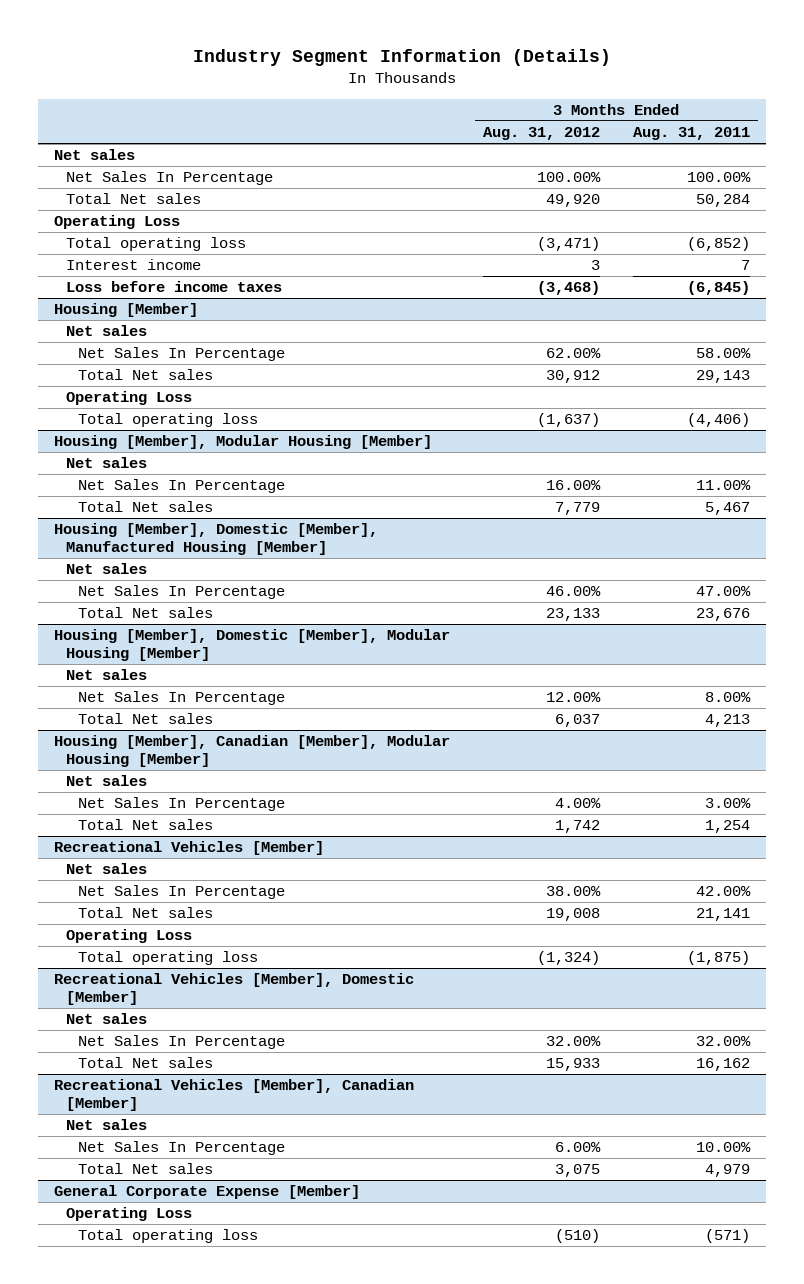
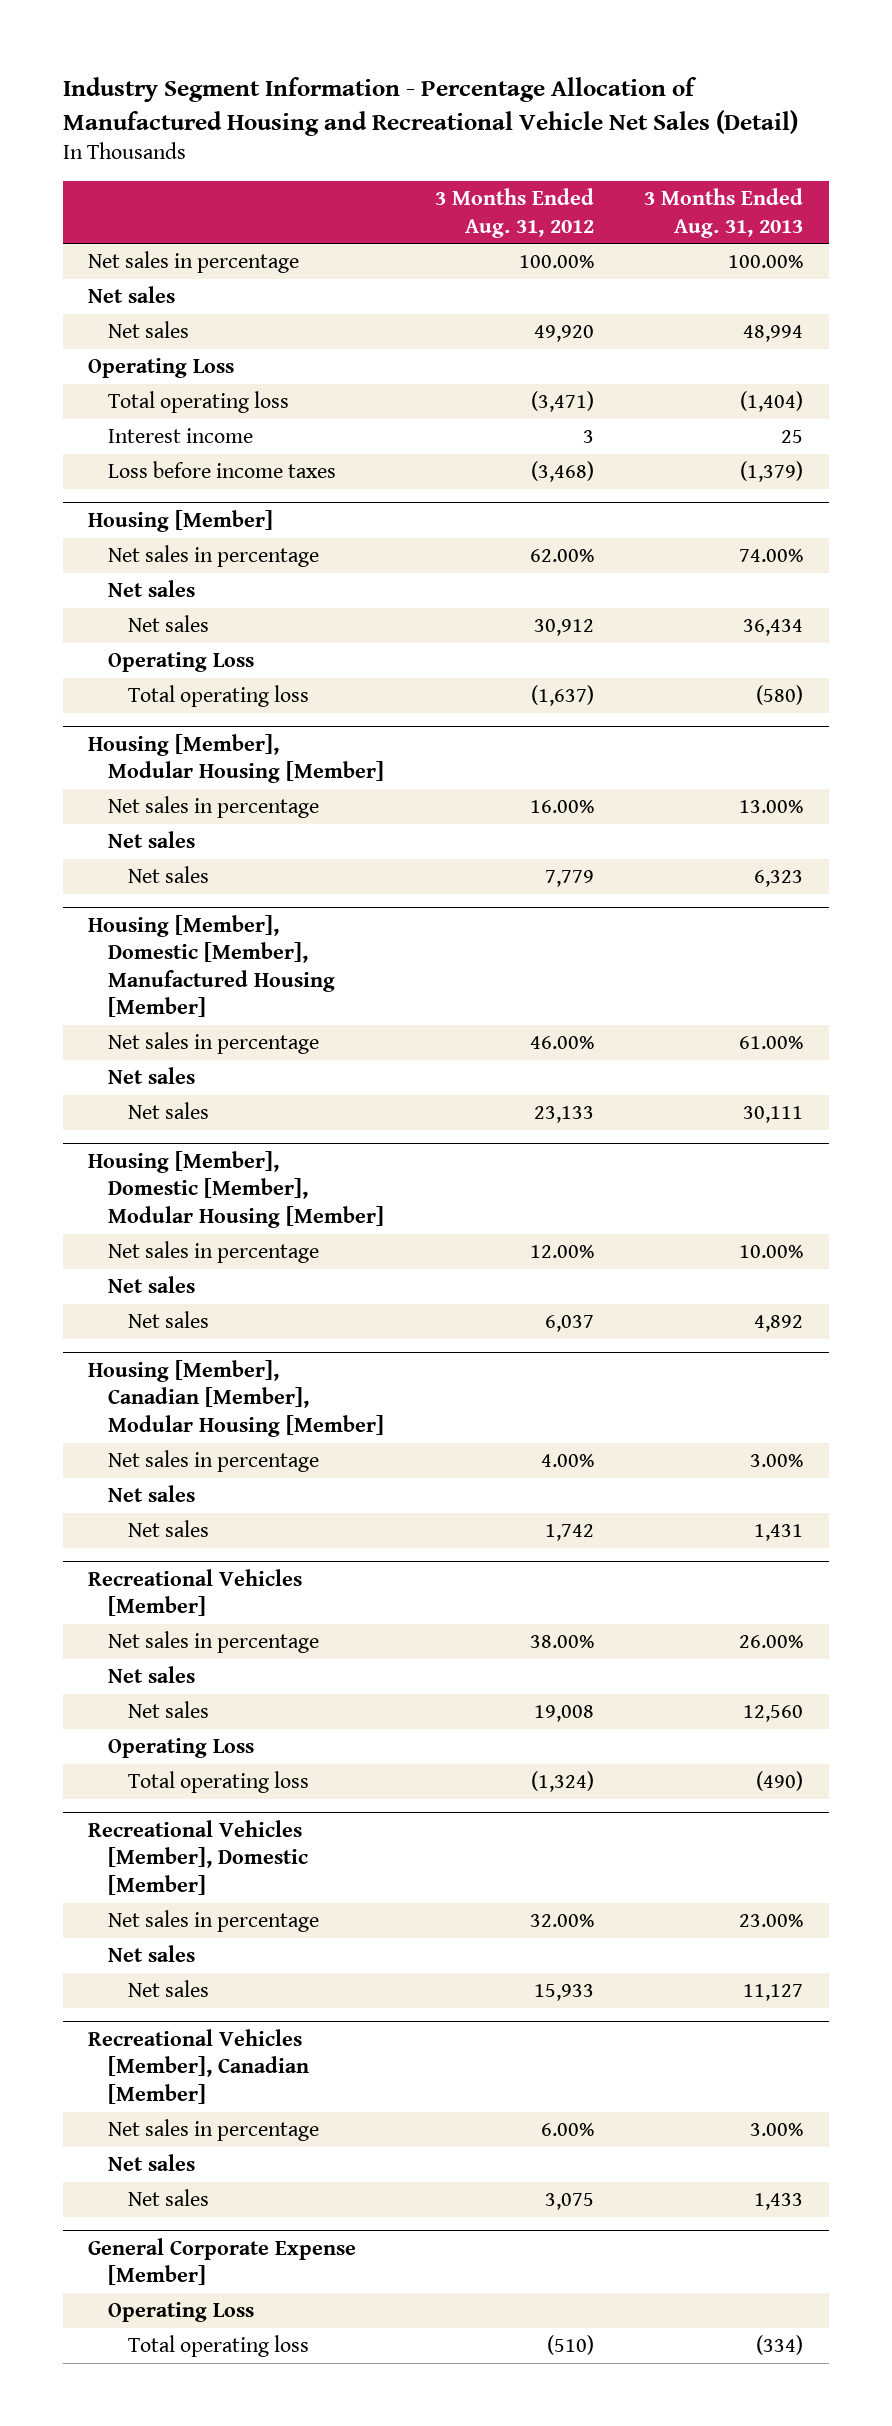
[193,49,612,67] Industry Segment Information (Details) -> [62,77,798,137] Industry Segment Information - Percentage Allocation of Manufactured Housing and Recreational Vehicle Net Sales (Detail)
[632,127,750,141] Aug. 31, 2011 -> none
none -> [644,188,804,238] 3 Months Ended Aug. 31, 2013
none -> [88,251,300,274] Net sales in percentage
[66,171,274,186] Net Sales In Percentage -> none
[66,193,202,205] Total Net sales -> [108,321,190,339] Net sales
none -> [108,545,320,568] Net sales in percentage
[78,347,286,362] Net Sales In Percentage -> none
[78,369,214,381] Total Net sales -> [127,615,209,633] Net sales
none -> [108,796,320,819] Net sales in percentage
[78,479,286,494] Net Sales In Percentage -> none
[78,501,214,513] Total Net sales -> [127,866,209,884] Net sales
none -> [108,1032,320,1055] Net sales in percentage
[78,585,286,600] Net Sales In Percentage -> none
[78,607,214,619] Total Net sales -> [127,1102,209,1120] Net sales
none -> [108,1241,320,1264] Net sales in percentage
[78,691,286,706] Net Sales In Percentage -> none
[78,713,214,725] Total Net sales -> [127,1311,209,1329] Net sales
none -> [108,1450,320,1473] Net sales in percentage
[78,797,286,812] Net Sales In Percentage -> none
[78,819,214,831] Total Net sales -> [127,1520,209,1538] Net sales
none -> [108,1631,320,1654] Net sales in percentage
[78,885,286,900] Net Sales In Percentage -> none
[78,907,214,919] Total Net sales -> [127,1701,209,1719] Net sales
none -> [108,1910,320,1933] Net sales in percentage
[78,1035,286,1050] Net Sales In Percentage -> none
[78,1057,214,1069] Total Net sales -> [127,1980,209,1998] Net sales
none -> [108,2119,320,2142] Net sales in percentage
[78,1141,286,1156] Net Sales In Percentage -> none
[78,1163,214,1175] Total Net sales -> [127,2189,209,2207] Net sales

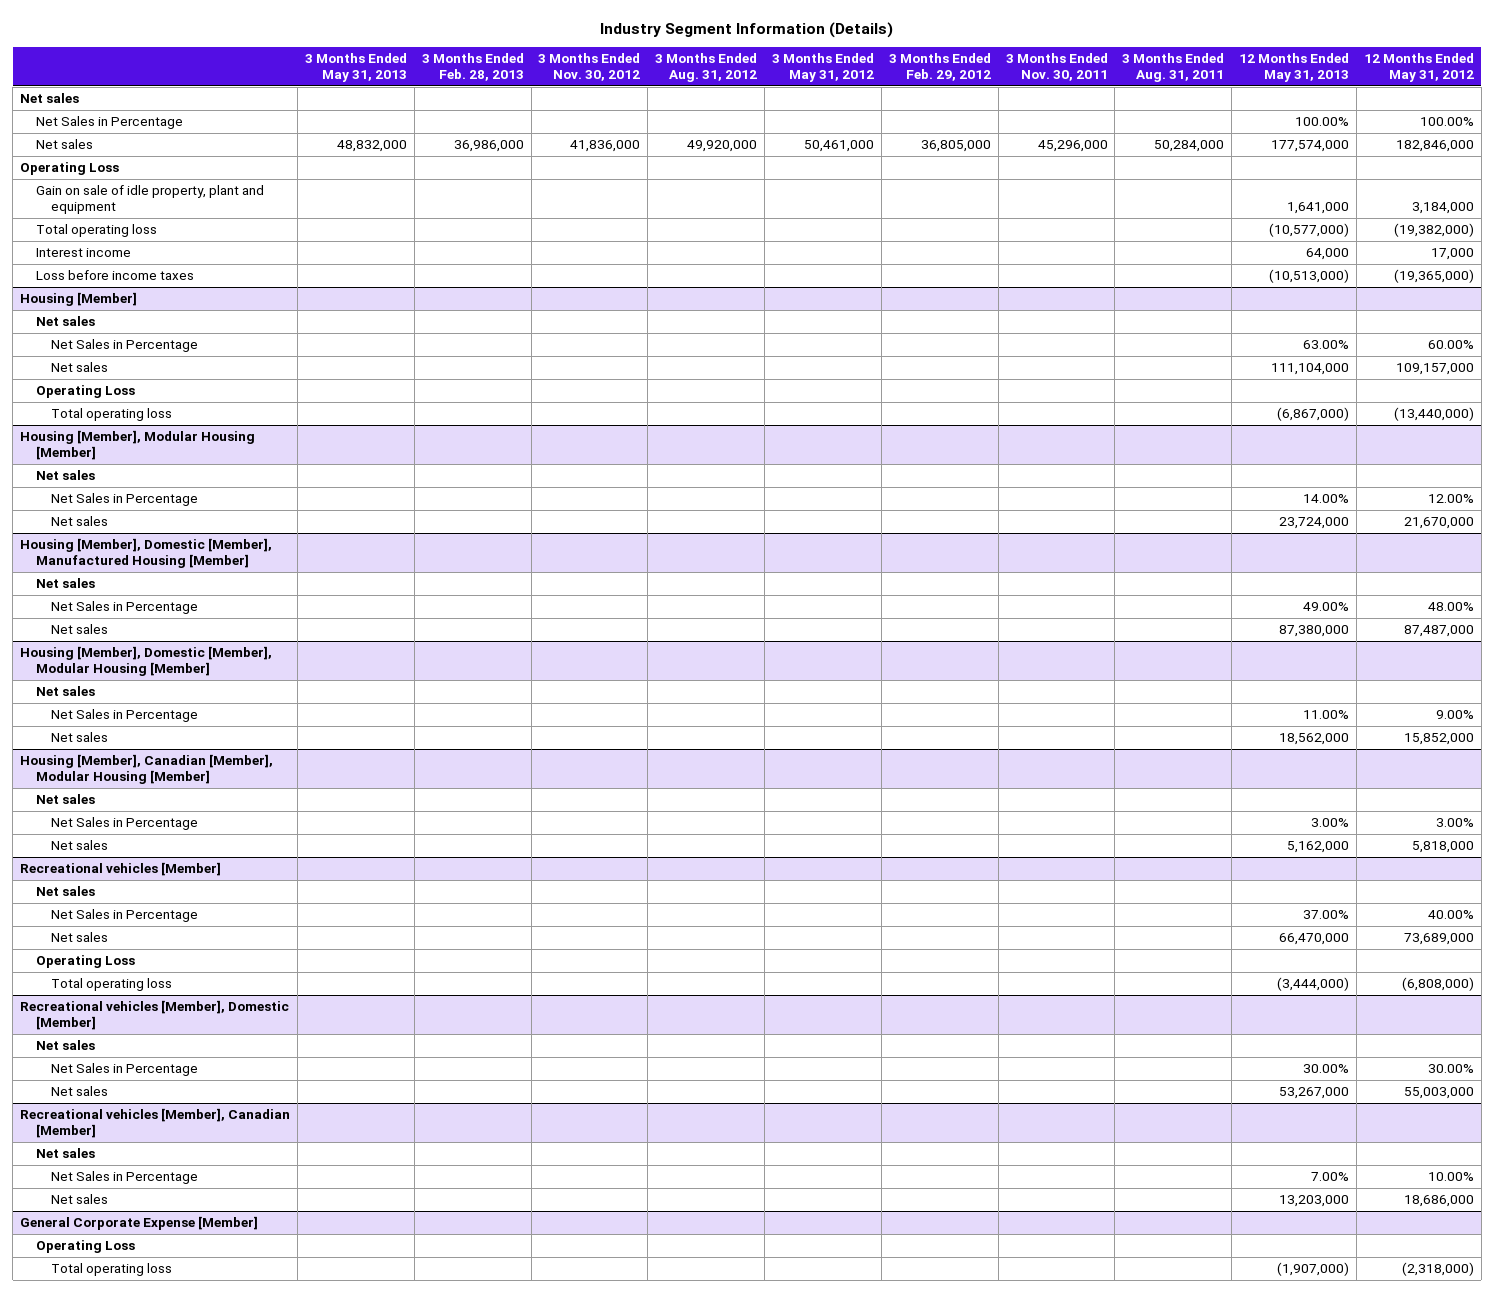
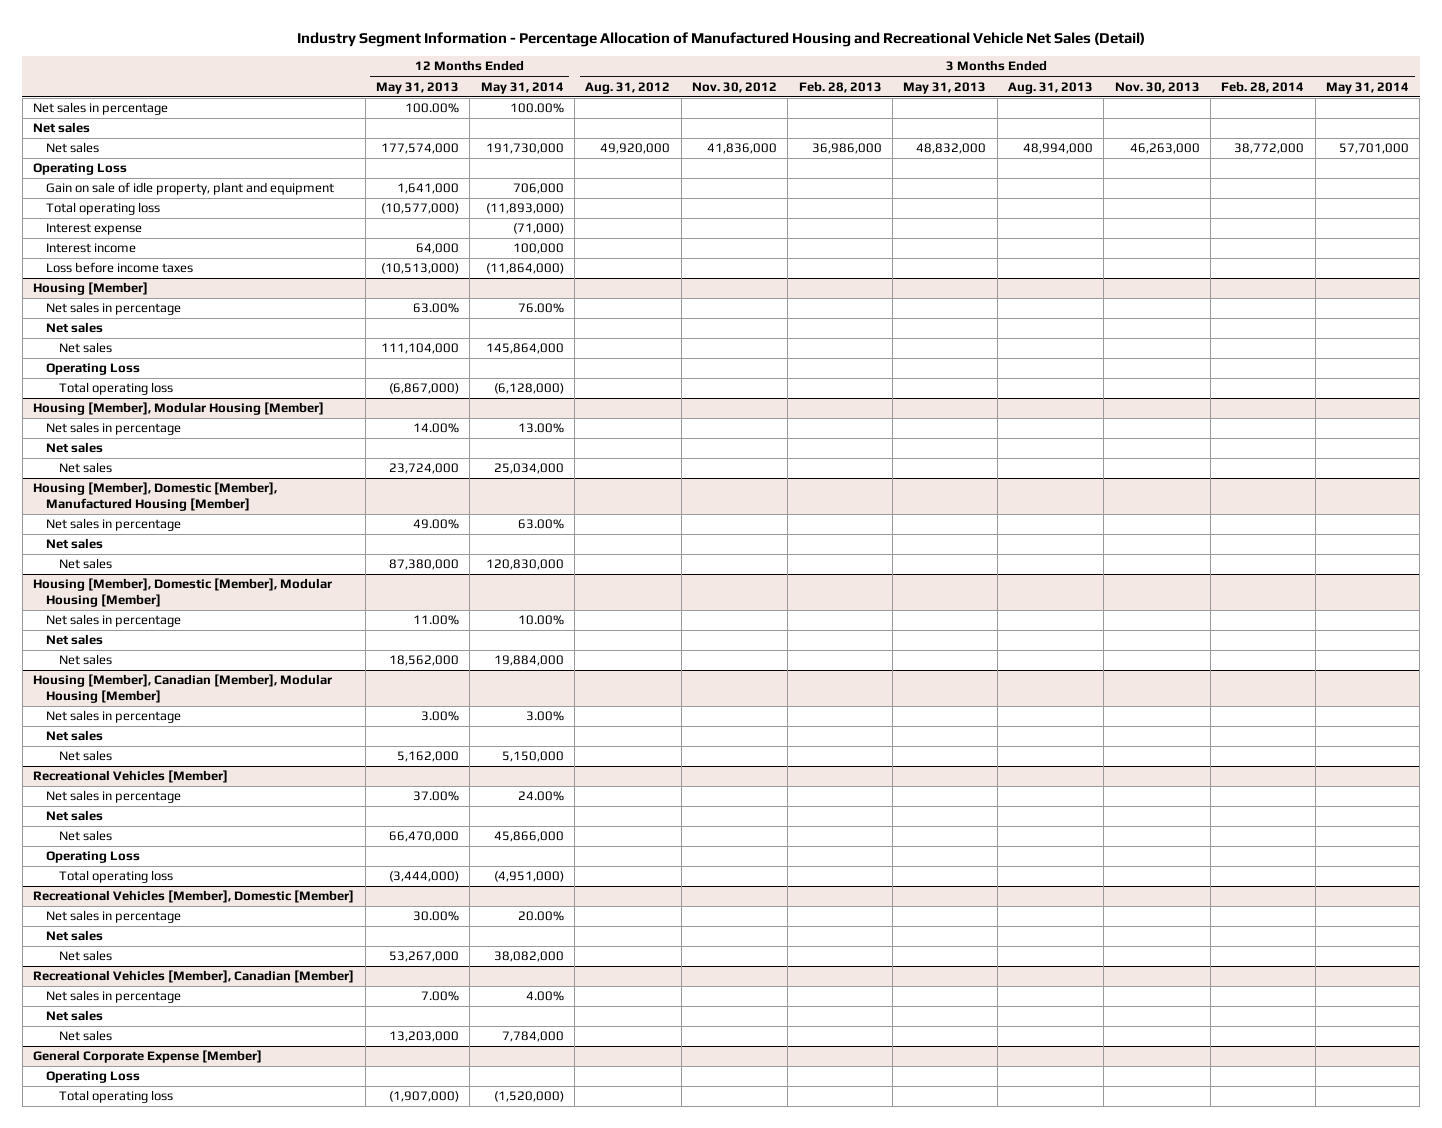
[600,21,894,38] Industry Segment Information (Details) -> [297,31,1146,47] Industry Segment Information - Percentage Allocation of Manufactured Housing and Recreational Vehicle Net Sales (Detail)
[772,53,875,82] 3 Months Ended May 31, 2012 -> none
[888,53,991,81] 3 Months Ended Feb. 29, 2012 -> none
[1005,53,1108,81] 3 Months Ended Nov. 30, 2011 -> none
[1122,53,1225,82] 3 Months Ended Aug. 31, 2011 -> none
[1363,53,1474,82] 12 Months Ended May 31, 2012 -> none
none -> [480,81,564,94] May 31, 2014
none -> [1008,81,1094,94] Aug. 31, 2013
none -> [1114,81,1200,93] Nov. 30, 2013
none -> [1221,80,1305,93] Feb. 28, 2014
none -> [1326,81,1410,94] May 31, 2014
none -> [33,102,169,116] Net sales in percentage
[35,116,183,130] Net Sales in Percentage -> none
none -> [46,223,143,236] Interest expense
none -> [46,302,182,316] Net sales in percentage
[51,339,199,353] Net Sales in Percentage -> none
none -> [46,422,182,436] Net sales in percentage
[51,493,199,507] Net Sales in Percentage -> none
none -> [46,518,182,532] Net sales in percentage
[51,601,199,615] Net Sales in Percentage -> none
none -> [46,614,182,628] Net sales in percentage
[51,709,199,723] Net Sales in Percentage -> none
none -> [46,710,182,724] Net sales in percentage
[51,817,199,831] Net Sales in Percentage -> none
[20,862,222,877] Recreational vehicles [Member] -> [33,770,229,784] Recreational Vehicles [Member]
none -> [46,790,182,804] Net sales in percentage
[51,909,199,923] Net Sales in Percentage -> none
[20,1000,290,1030] Recreational vehicles [Member], Domestic [Member] -> [33,890,355,904] Recreational Vehicles [Member], Domestic [Member]
none -> [46,910,182,924] Net sales in percentage
[51,1063,199,1077] Net Sales in Percentage -> none
[20,1108,291,1138] Recreational vehicles [Member], Canadian [Member] -> [33,970,355,984] Recreational Vehicles [Member], Canadian [Member]
none -> [46,990,182,1004] Net sales in percentage
[51,1171,199,1185] Net Sales in Percentage -> none

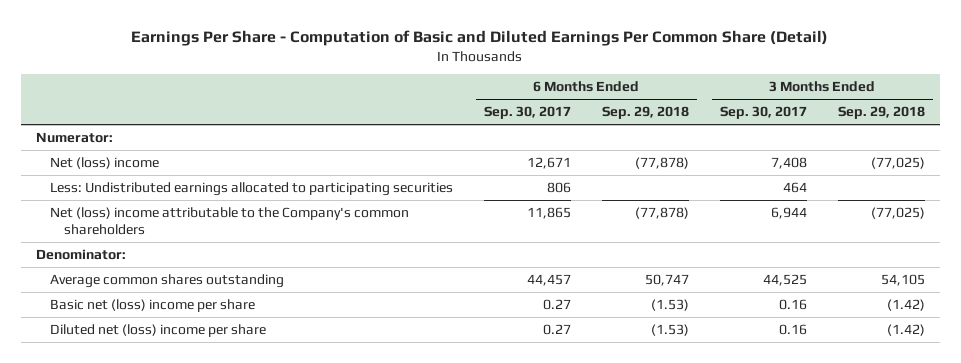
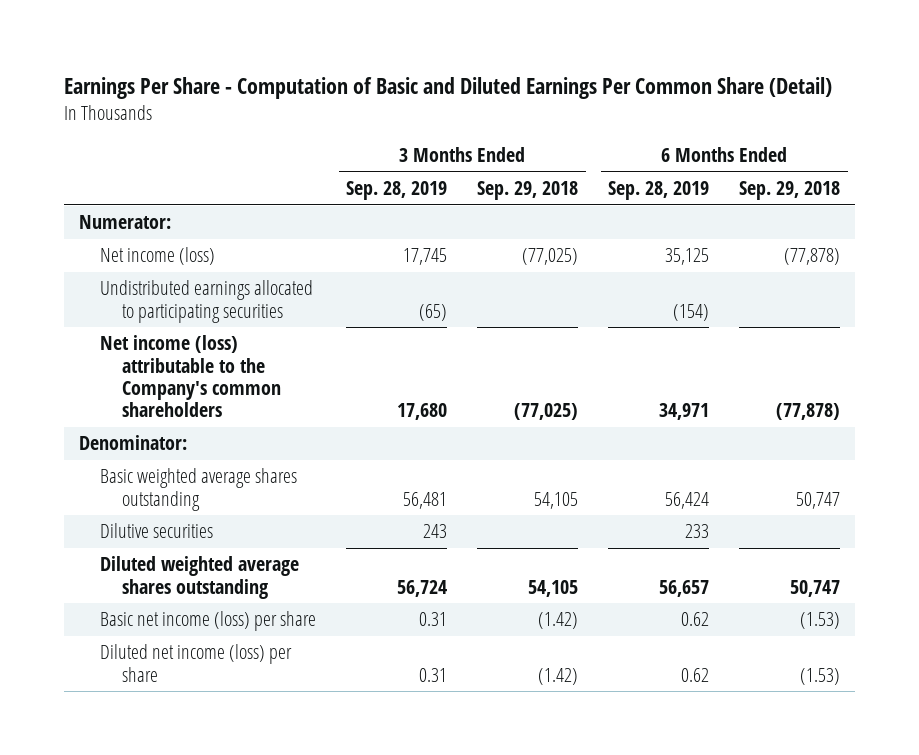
[483,106,571,120] Sep. 30, 2017 -> none
[719,106,807,120] Sep. 30, 2017 -> none
none -> [346,181,448,201] Sep. 28, 2019
none -> [608,181,710,201] Sep. 28, 2019
[49,156,159,169] Net (loss) income -> [100,247,216,266] Net income (loss)
[49,181,453,196] Less: Undistributed earnings allocated to participating securities -> [100,280,314,323] Undistributed earnings allocated to participating securities
[49,206,409,236] Net (loss) income attributable to the Company's common shareholders -> [100,335,282,418] Net income (loss) attributable to the Company's common shareholders
[49,273,284,288] Average common shares outstanding -> [100,468,298,511] Basic weighted average shares outstanding
none -> [100,523,214,539] Dilutive securities
none -> [100,556,300,599] Diluted weighted average shares outstanding
[49,298,255,312] Basic net (loss) income per share -> [100,611,317,632] Basic net income (loss) per share
[49,323,266,337] Diluted net (loss) income per share -> [100,644,293,682] Diluted net income (loss) per share

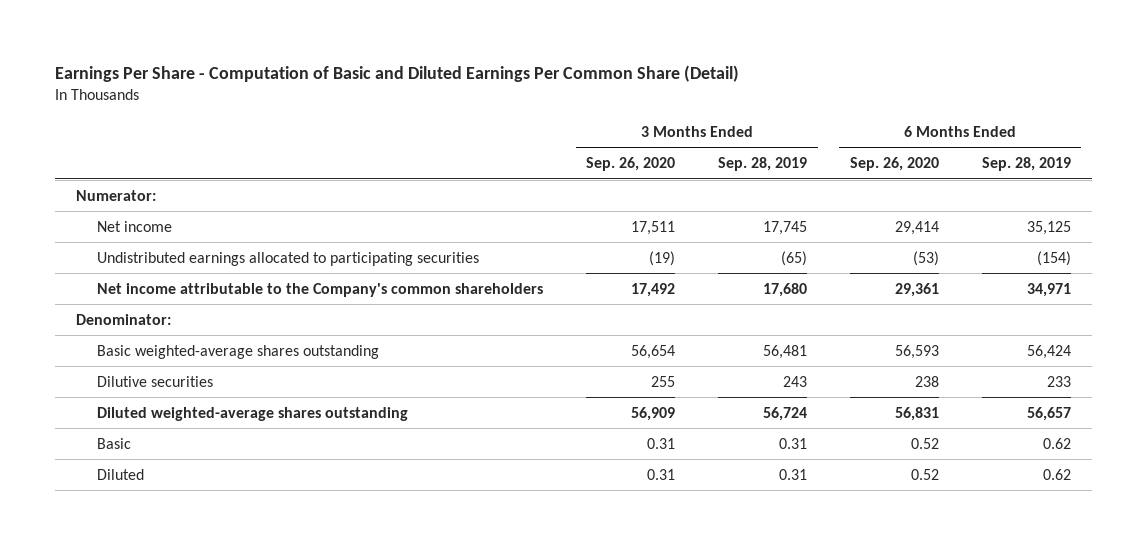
[477,181,579,201] Sep. 29, 2018 -> none
[739,181,841,201] Sep. 29, 2018 -> none
none -> [586,157,676,172] Sep. 26, 2020
none -> [849,157,939,172] Sep. 26, 2020
[100,247,216,266] Net income (loss) -> [97,220,173,232] Net income
[100,335,282,418] Net income (loss) attributable to the Company's common shareholders -> [97,282,544,297] Net income attributable to the Company's common shareholders
[100,468,298,511] Basic weighted average shares outstanding -> [97,344,380,359] Basic weighted-average shares outstanding
[100,556,300,599] Diluted weighted average shares outstanding -> [97,406,409,421] Diluted weighted-average shares outstanding
[100,611,317,632] Basic net income (loss) per share -> [97,437,132,449] Basic
[100,644,293,682] Diluted net income (loss) per share -> [97,468,145,480] Diluted

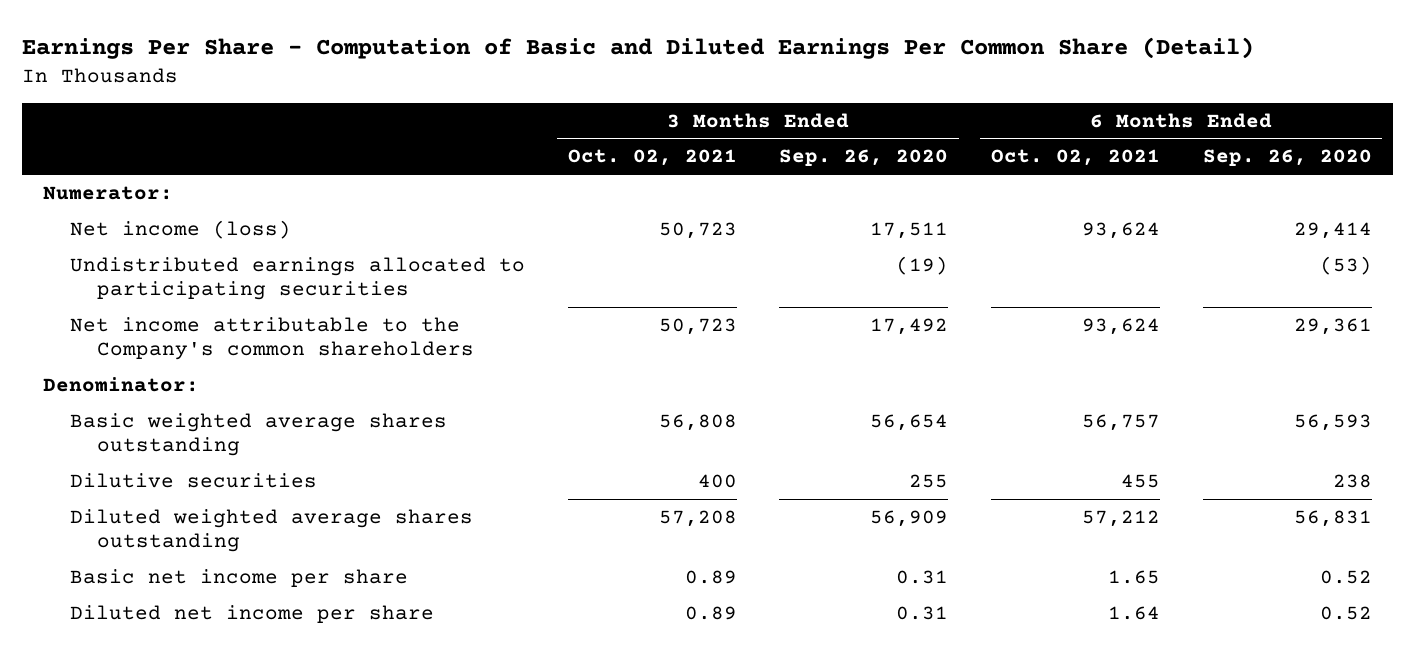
[718,157,808,172] Sep. 28, 2019 -> none
[981,157,1071,172] Sep. 28, 2019 -> none
none -> [567,149,737,167] Oct. 02, 2021
none -> [990,149,1160,167] Oct. 02, 2021
[97,220,173,232] Net income -> [70,219,292,239] Net income (loss)
[97,344,380,359] Basic weighted-average shares outstanding -> [70,412,448,457] Basic weighted average shares outstanding
[97,406,409,421] Diluted weighted-average shares outstanding -> [70,508,474,553] Diluted weighted average shares outstanding
[97,437,132,449] Basic -> [70,568,409,587] Basic net income per share
[97,468,145,480] Diluted -> [70,604,435,623] Diluted net income per share

